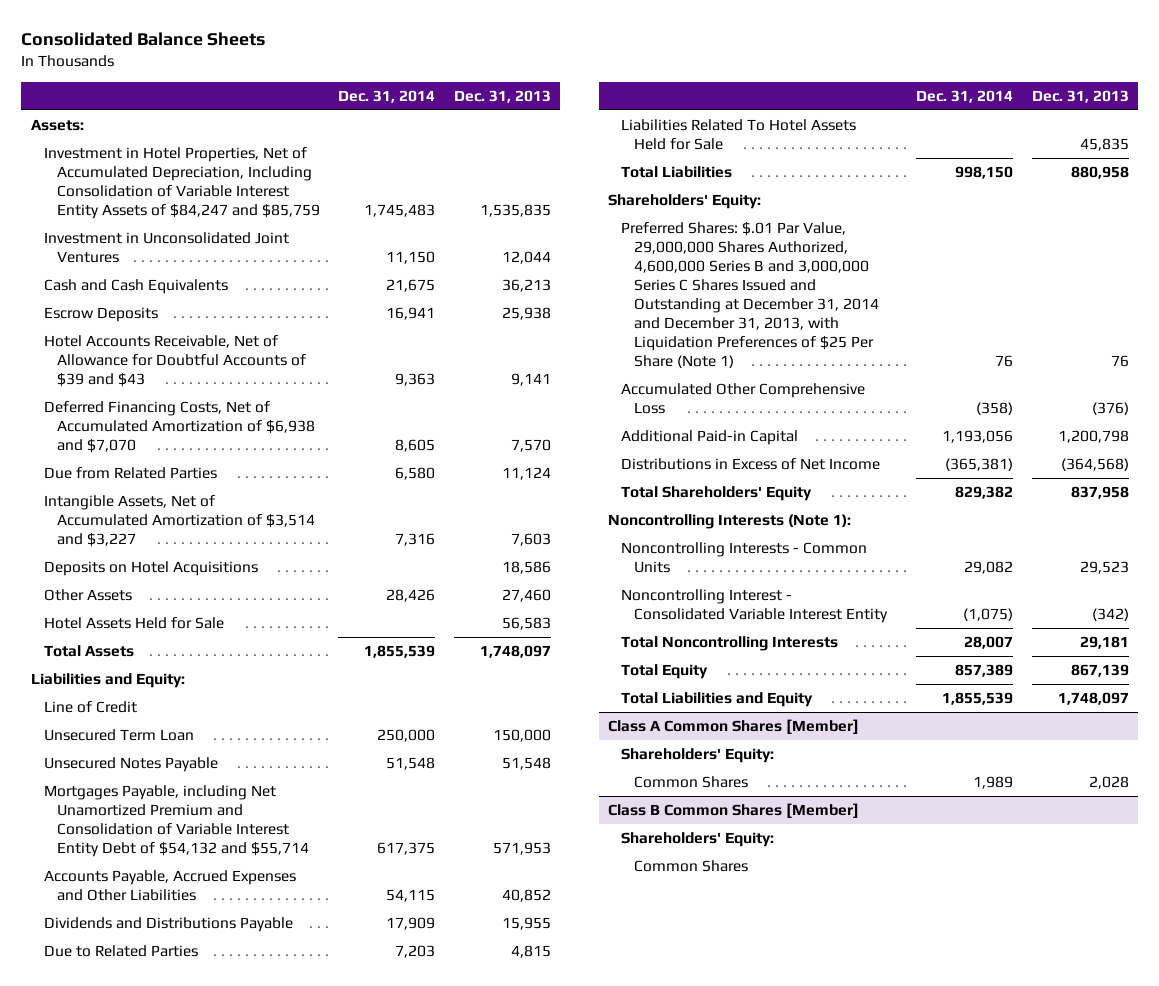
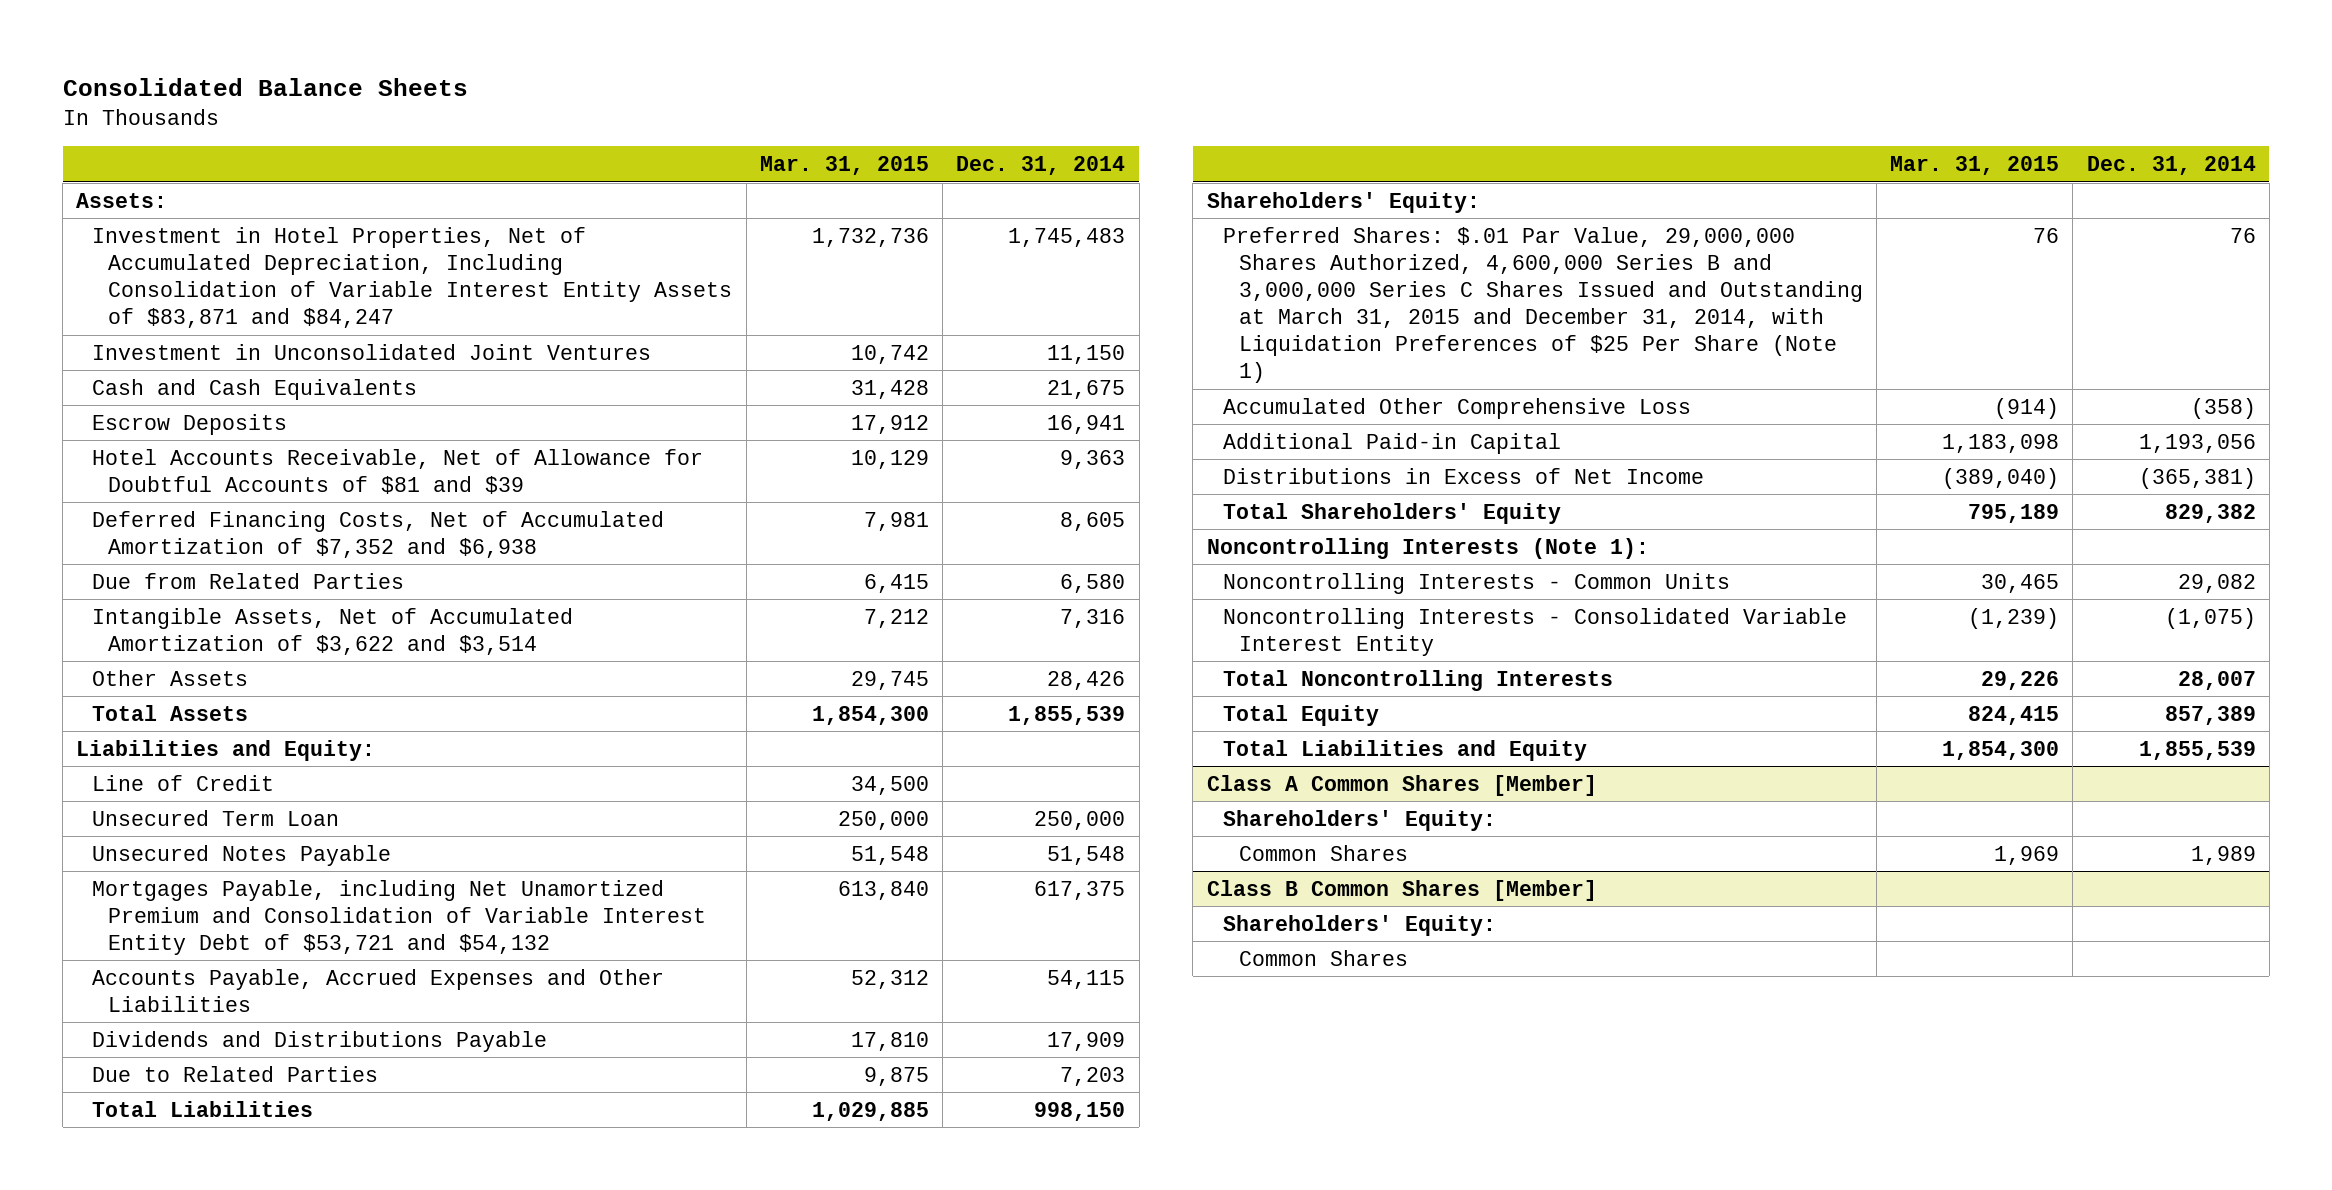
[454,89,552,103] Dec. 31, 2013 -> none
none -> [759,156,929,176] Mar. 31, 2015
[43,147,320,220] Investment in Hotel Properties, Net of Accumulated Depreciation, Including Consolidation of Variable Interest Entity Assets of $84,247 and $85,759 -> [92,226,733,329] Investment in Hotel Properties, Net of Accumulated Depreciation, Including Consolidation of Variable Interest Entity Assets of $83,871 and $84,247
[43,335,306,388] Hotel Accounts Receivable, Net of Allowance for Doubtful Accounts of $39 and $43 -> [92,448,704,494] Hotel Accounts Receivable, Net of Allowance for Doubtful Accounts of $81 and $39
[43,401,315,454] Deferred Financing Costs, Net of Accumulated Amortization of $6,938 and $7,070 -> [92,510,665,558] Deferred Financing Costs, Net of Accumulated Amortization of $7,352 and $6,938
[43,561,258,577] Deposits on Hotel Acquisitions -> none
[43,495,315,548] Intangible Assets, Net of Accumulated Amortization of $3,514 and $3,227 -> [92,607,574,655] Intangible Assets, Net of Accumulated Amortization of $3,622 and $3,514
[43,617,224,630] Hotel Assets Held for Sale -> none
[43,785,309,858] Mortgages Payable, including Net Unamortized Premium and Consolidation of Variable Interest Entity Debt of $54,132 and $55,714 -> [92,879,707,955] Mortgages Payable, including Net Unamortized Premium and Consolidation of Variable Interest Entity Debt of $53,721 and $54,132
[621,119,857,151] Liabilities Related To Hotel Assets Held for Sale -> none
[621,222,880,369] Preferred Shares: $.01 Par Value, 29,000,000 Shares Authorized, 4,600,000 Series B and 3,000,000 Series C Shares Issued and Outstanding at December 31, 2014 and December 31, 2013, with Liquidation Preferences of $25 Per Share (Note 1) -> [1222,226,1863,384] Preferred Shares: $.01 Par Value, 29,000,000 Shares Authorized, 4,600,000 Series B and 3,000,000 Series C Shares Issued and Outstanding at March 31, 2015 and December 31, 2014, with Liquidation Preferences of $25 Per Share (Note 1)
[621,589,889,624] Noncontrolling Interest - Consolidated Variable Interest Entity -> [1222,607,1847,656] Noncontrolling Interests - Consolidated Variable Interest Entity

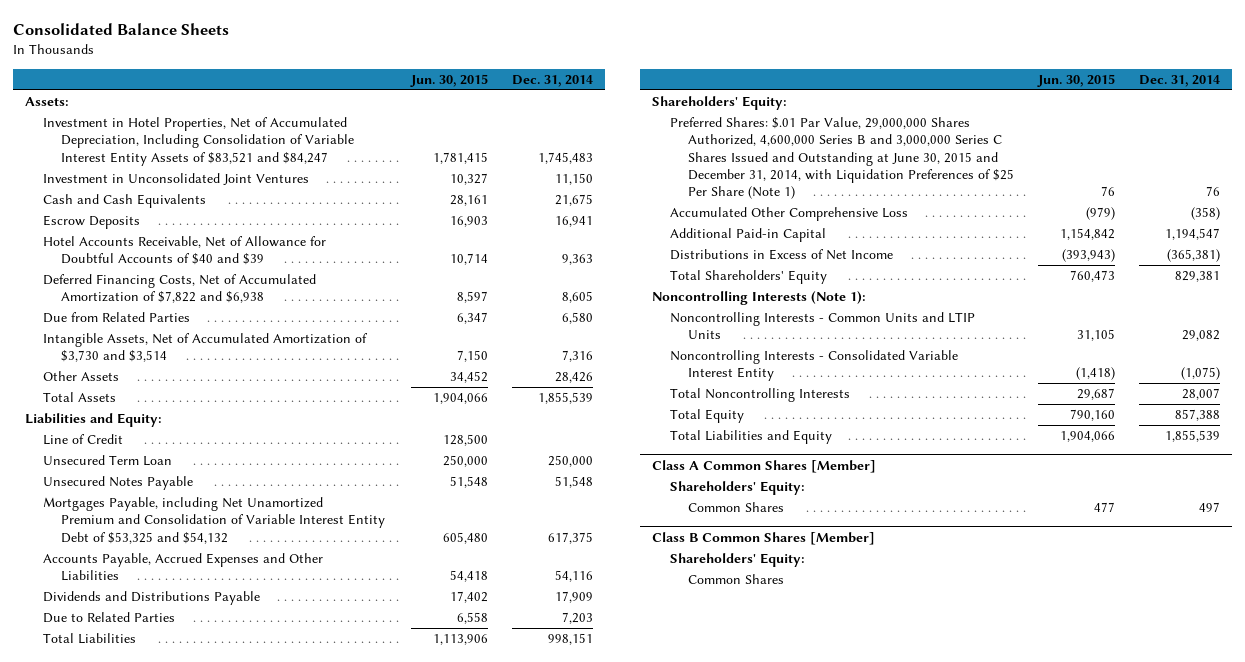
[759,156,929,176] Mar. 31, 2015 -> none
none -> [410,73,489,87] Jun. 30, 2015
[92,226,733,329] Investment in Hotel Properties, Net of Accumulated Depreciation, Including Consolidation of Variable Interest Entity Assets of $83,871 and $84,247 -> [43,117,355,166] Investment in Hotel Properties, Net of Accumulated Depreciation, Including Consolidation of Variable Interest Entity Assets of $83,521 and $84,247
[92,448,704,494] Hotel Accounts Receivable, Net of Allowance for Doubtful Accounts of $81 and $39 -> [43,236,327,266] Hotel Accounts Receivable, Net of Allowance for Doubtful Accounts of $40 and $39
[92,510,665,558] Deferred Financing Costs, Net of Accumulated Amortization of $7,352 and $6,938 -> [43,274,317,304] Deferred Financing Costs, Net of Accumulated Amortization of $7,822 and $6,938
[92,607,574,655] Intangible Assets, Net of Accumulated Amortization of $3,622 and $3,514 -> [43,333,369,363] Intangible Assets, Net of Accumulated Amortization of $3,730 and $3,514
[92,879,707,955] Mortgages Payable, including Net Unamortized Premium and Consolidation of Variable Interest Entity Debt of $53,721 and $54,132 -> [43,497,386,544] Mortgages Payable, including Net Unamortized Premium and Consolidation of Variable Interest Entity Debt of $53,325 and $54,132
[1047,969,1126,989] 54,115 -> [554,570,593,583] 54,116
[1034,1101,1126,1121] 998,150 -> [547,633,593,646] 998,151
[1222,226,1863,384] Preferred Shares: $.01 Par Value, 29,000,000 Shares Authorized, 4,600,000 Series B and 3,000,000 Series C Shares Issued and Outstanding at March 31, 2015 and December 31, 2014, with Liquidation Preferences of $25 Per Share (Note 1) -> [670,117,1015,200] Preferred Shares: $.01 Par Value, 29,000,000 Shares Authorized, 4,600,000 Series B and 3,000,000 Series C Shares Issued and Outstanding at June 30, 2015 and December 31, 2014, with Liquidation Preferences of $25 Per Share (Note 1)
[2138,433,2256,453] 1,193,056 -> [1165,228,1221,241] 1,194,547
[2164,503,2256,523] 829,382 -> [1175,271,1221,283] 829,381
[1222,572,1730,594] Noncontrolling Interests - Common Units -> [670,312,976,340] Noncontrolling Interests - Common Units and LTIP Units
[2164,705,2256,725] 857,389 -> [1175,409,1221,422] 857,388
[2190,845,2256,865] 1,989 -> [1199,502,1221,513] 497

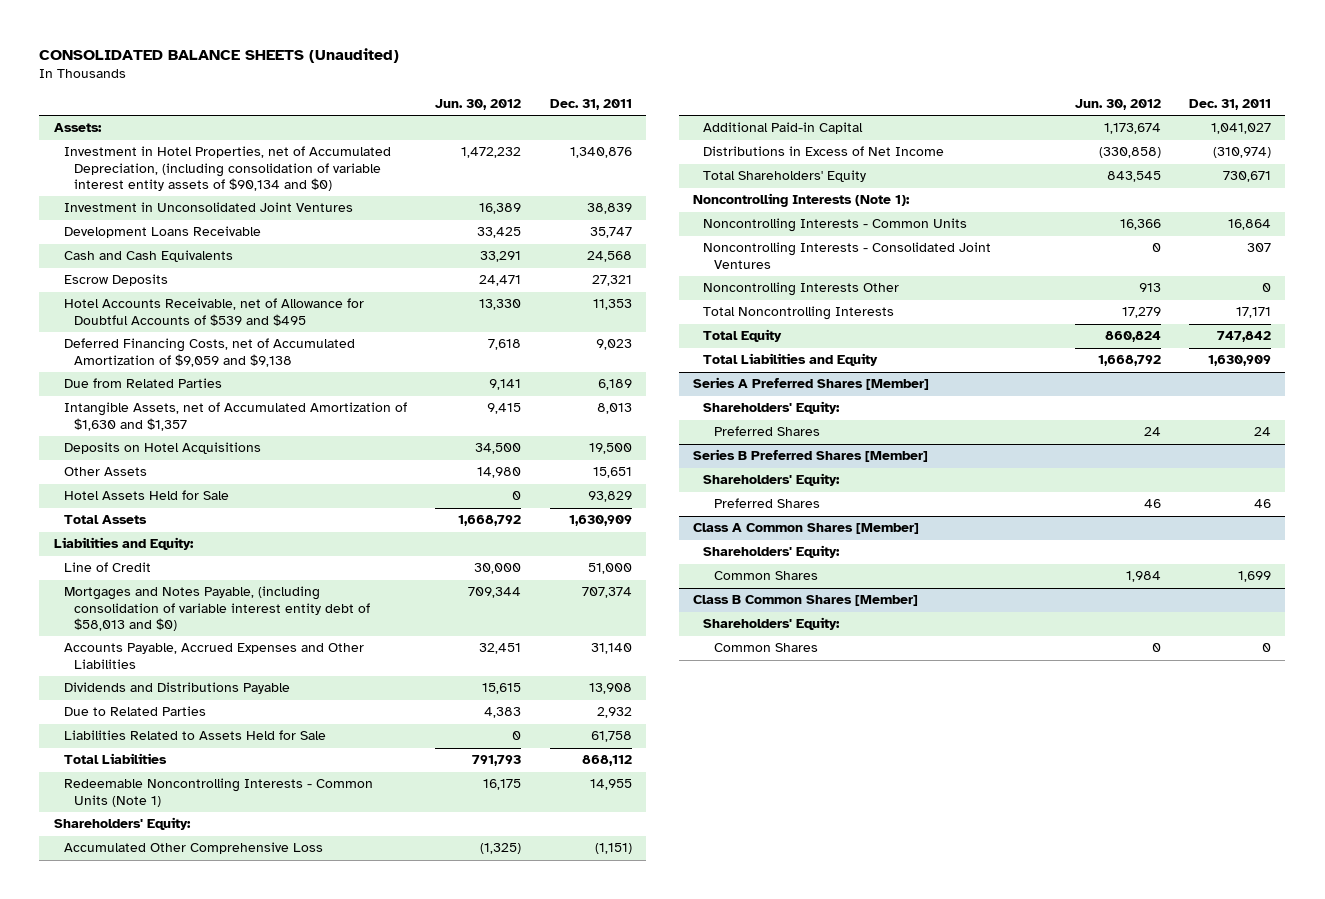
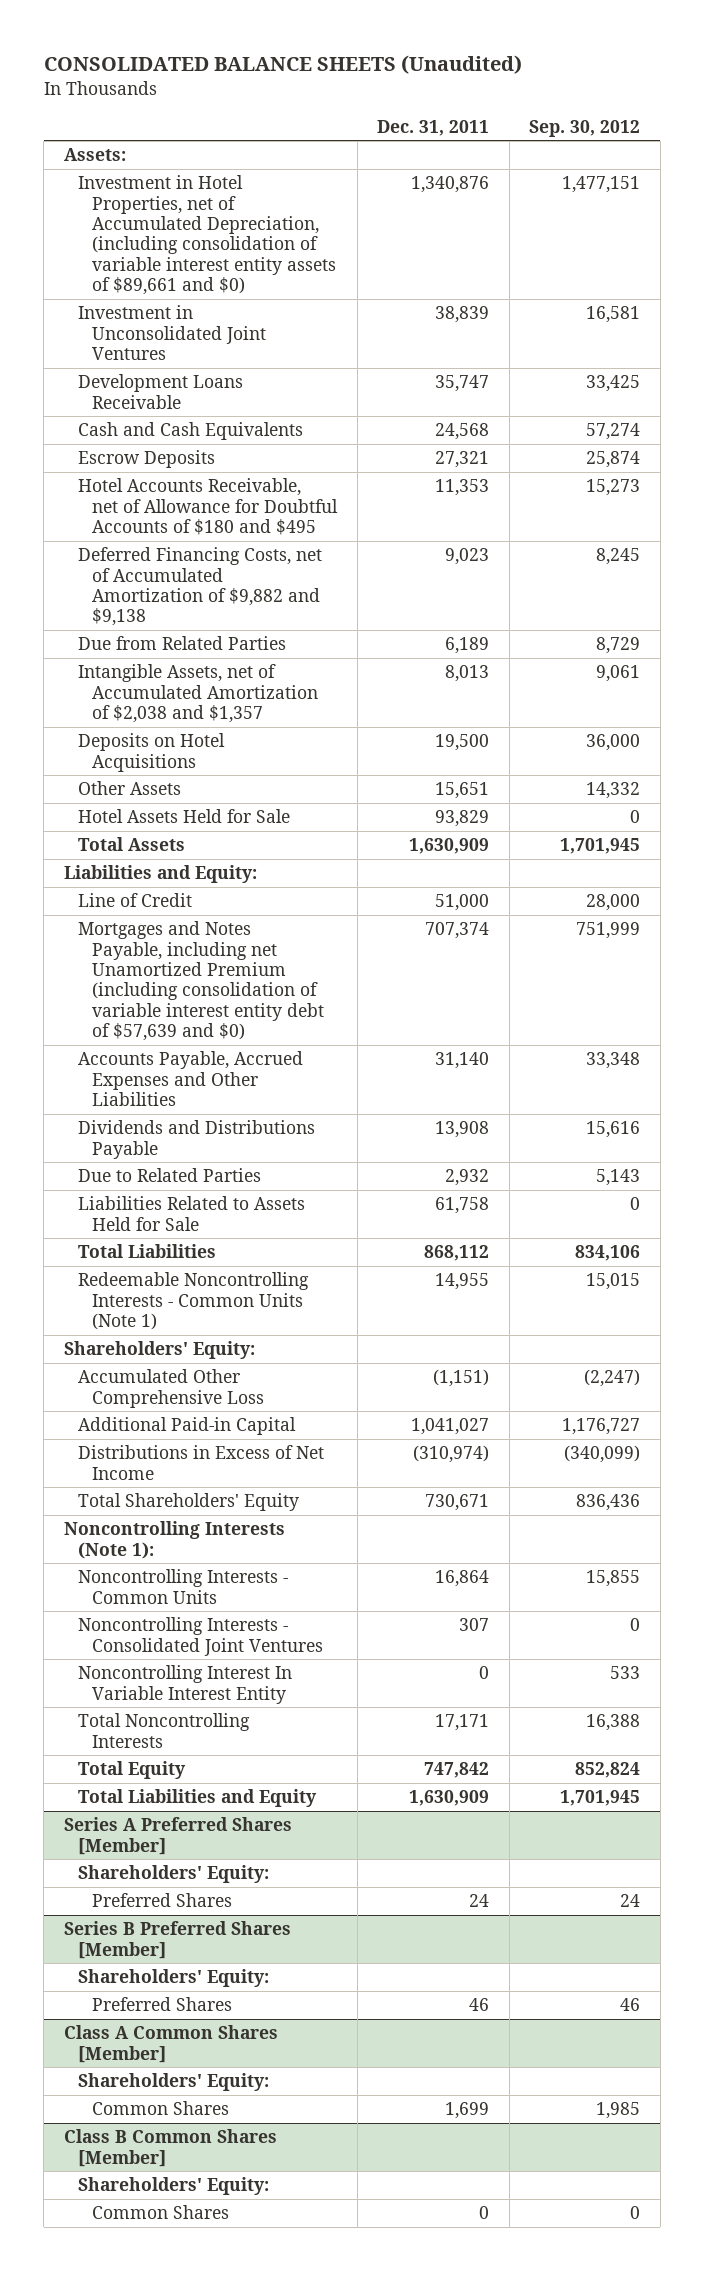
[435,98,522,110] Jun. 30, 2012 -> none
none -> [529,119,641,137] Sep. 30, 2012
[63,146,391,191] Investment in Hotel Properties, net of Accumulated Depreciation, (including consolidation of variable interest entity assets of $90,134 and $0) -> [78,175,337,296] Investment in Hotel Properties, net of Accumulated Depreciation, (including consolidation of variable interest entity assets of $89,661 and $0)
[63,298,364,326] Hotel Accounts Receivable, net of Allowance for Doubtful Accounts of $539 and $495 -> [78,478,339,535] Hotel Accounts Receivable, net of Allowance for Doubtful Accounts of $180 and $495
[63,338,355,367] Deferred Financing Costs, net of Accumulated Amortization of $9,059 and $9,138 -> [78,547,323,627] Deferred Financing Costs, net of Accumulated Amortization of $9,882 and $9,138
[63,402,407,431] Intangible Assets, net of Accumulated Amortization of $1,630 and $1,357 -> [78,664,319,723] Intangible Assets, net of Accumulated Amortization of $2,038 and $1,357
[63,586,371,631] Mortgages and Notes Payable, (including consolidation of variable interest entity debt of $58,013 and $0) -> [78,921,325,1042] Mortgages and Notes Payable, including net Unamortized Premium (including consolidation of variable interest entity debt of $57,639 and $0)
[703,282,900,297] Noncontrolling Interests Other -> none
none -> [78,1665,293,1704] Noncontrolling Interest In Variable Interest Entity

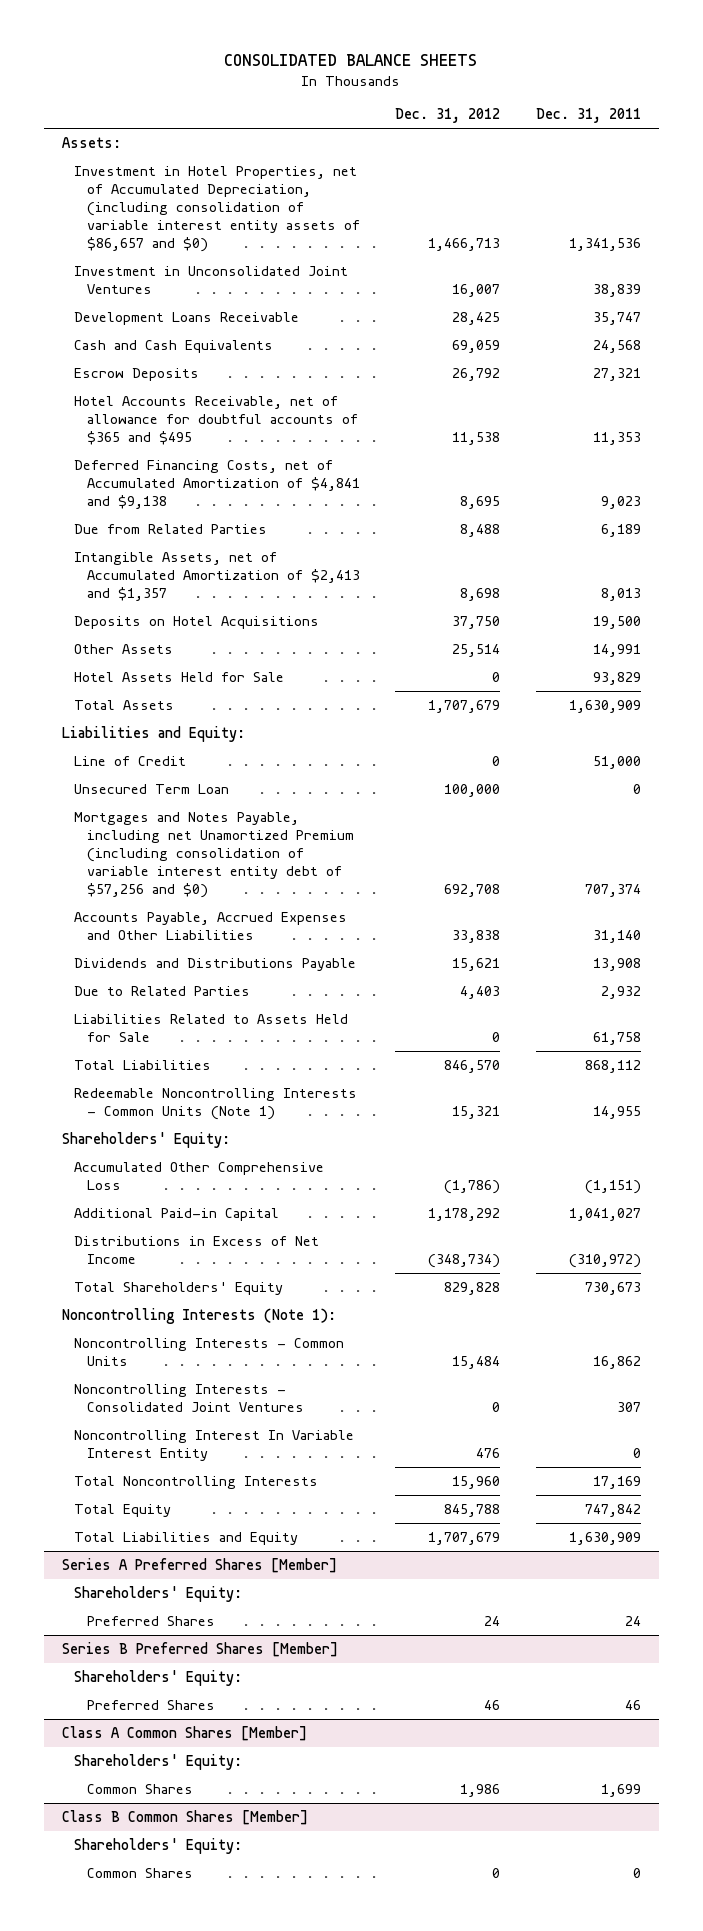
[43,55,522,75] CONSOLIDATED BALANCE SHEETS (Unaudited) -> [224,54,478,67] CONSOLIDATED BALANCE SHEETS
[529,119,641,137] Sep. 30, 2012 -> none
none -> [395,108,501,124] Dec. 31, 2012
[78,175,337,296] Investment in Hotel Properties, net of Accumulated Depreciation, (including consolidation of variable interest entity assets of $89,661 and $0) -> [74,165,360,252] Investment in Hotel Properties, net of Accumulated Depreciation, (including consolidation of variable interest entity assets of $86,657 and $0)
[411,176,490,194] 1,340,876 -> [569,237,642,251] 1,341,536
[78,478,339,535] Hotel Accounts Receivable, net of Allowance for Doubtful Accounts of $180 and $495 -> [74,395,358,445] Hotel Accounts Receivable, net of allowance for doubtful accounts of $365 and $495
[78,547,323,627] Deferred Financing Costs, net of Accumulated Amortization of $9,882 and $9,138 -> [74,459,360,509] Deferred Financing Costs, net of Accumulated Amortization of $4,841 and $9,138
[78,664,319,723] Intangible Assets, net of Accumulated Amortization of $2,038 and $1,357 -> [74,551,360,601] Intangible Assets, net of Accumulated Amortization of $2,413 and $1,357
[435,782,490,800] 15,651 -> [593,643,642,657] 14,991
none -> [74,783,230,794] Unsecured Term Loan
[78,921,325,1042] Mortgages and Notes Payable, including net Unamortized Premium (including consolidation of variable interest entity debt of $57,639 and $0) -> [74,811,354,898] Mortgages and Notes Payable, including net Unamortized Premium (including consolidation of variable interest entity debt of $57,256 and $0)
[413,1445,490,1464] (310,974) -> [569,1253,642,1268] (310,972)
[425,1494,490,1512] 730,671 -> [585,1281,642,1295] 730,673
[435,1570,490,1588] 16,864 -> [593,1355,642,1369] 16,862
[435,1714,490,1732] 17,171 -> [593,1475,642,1489] 17,169

